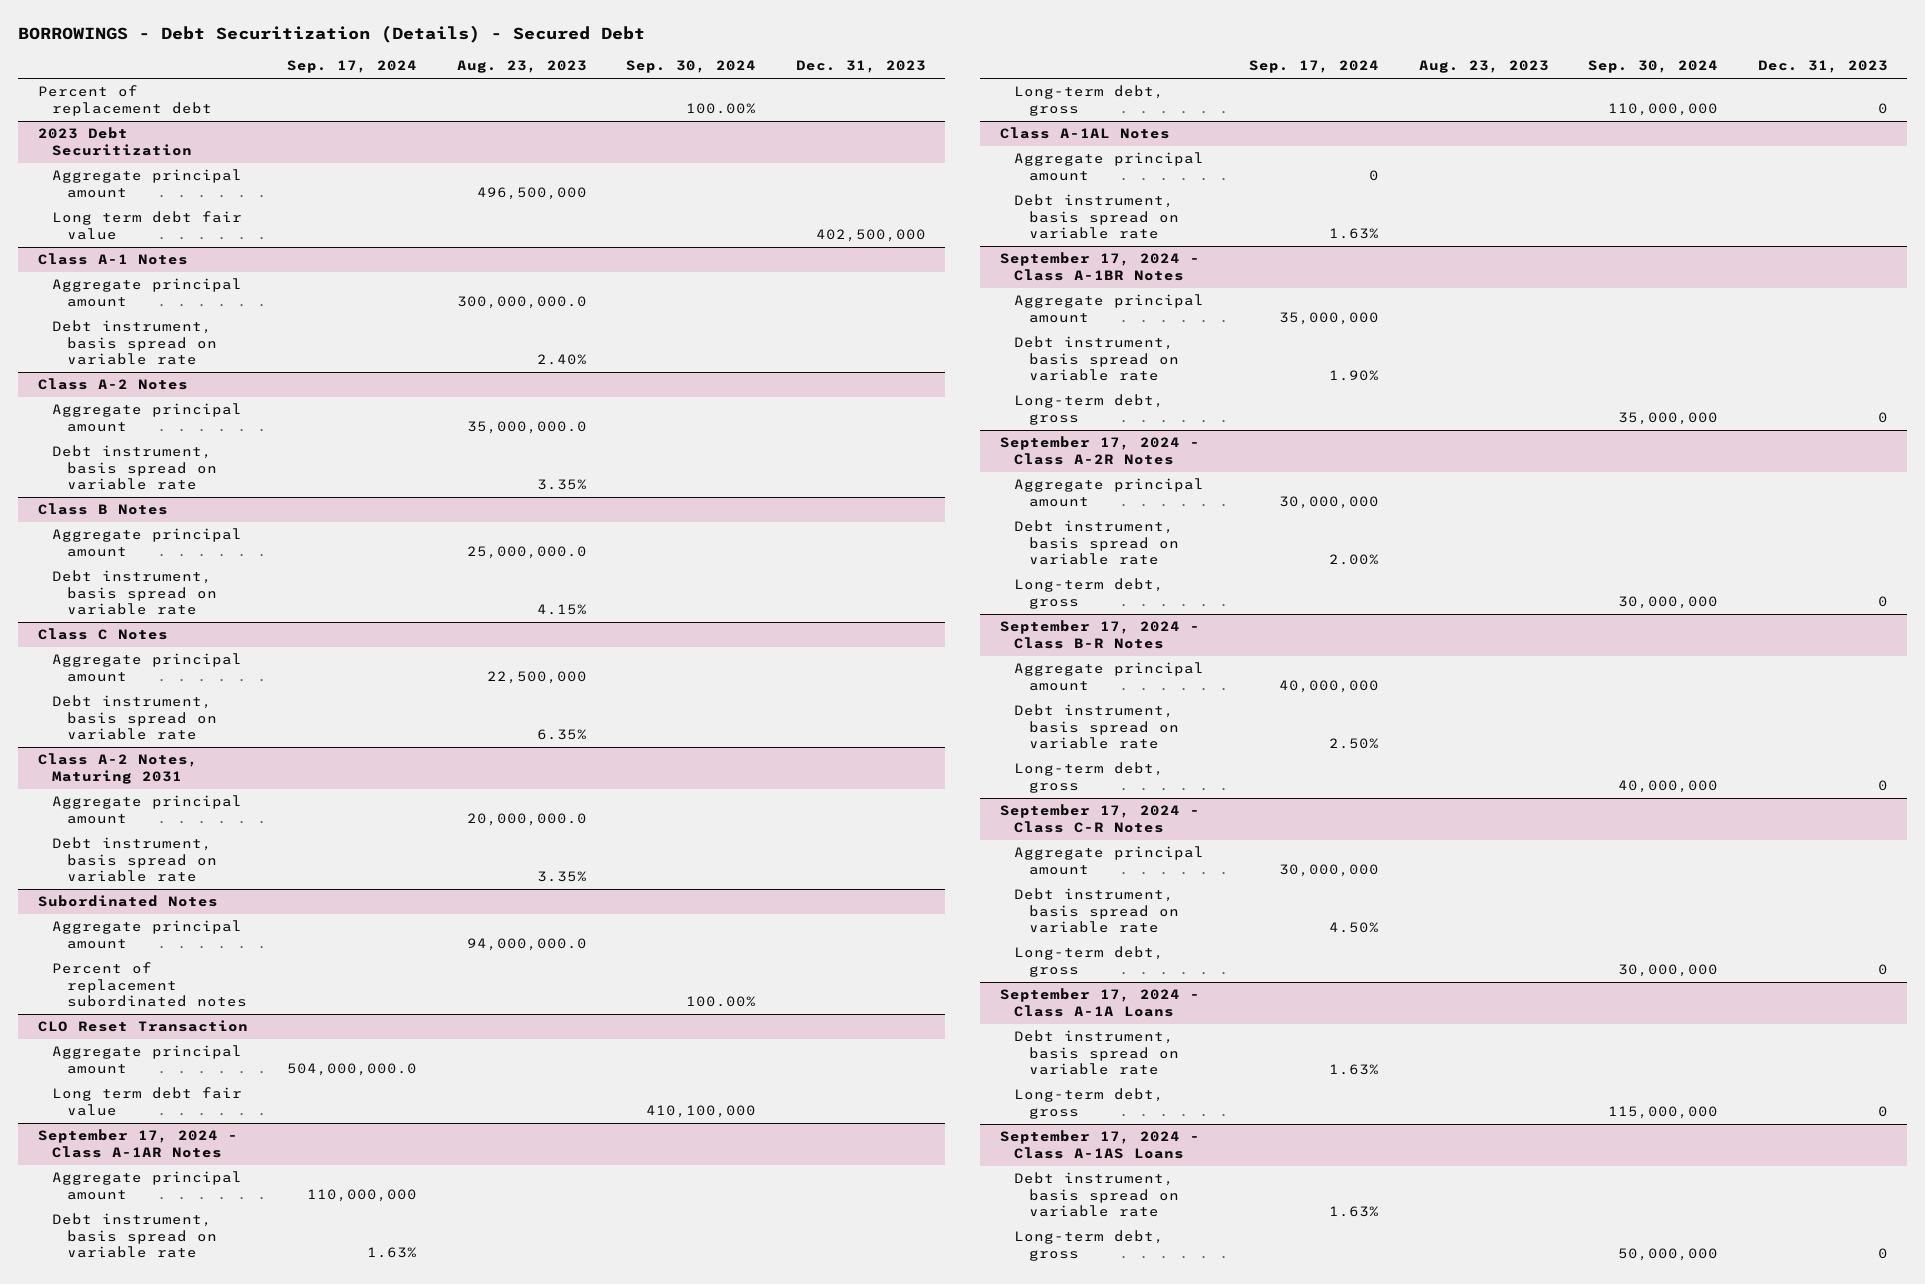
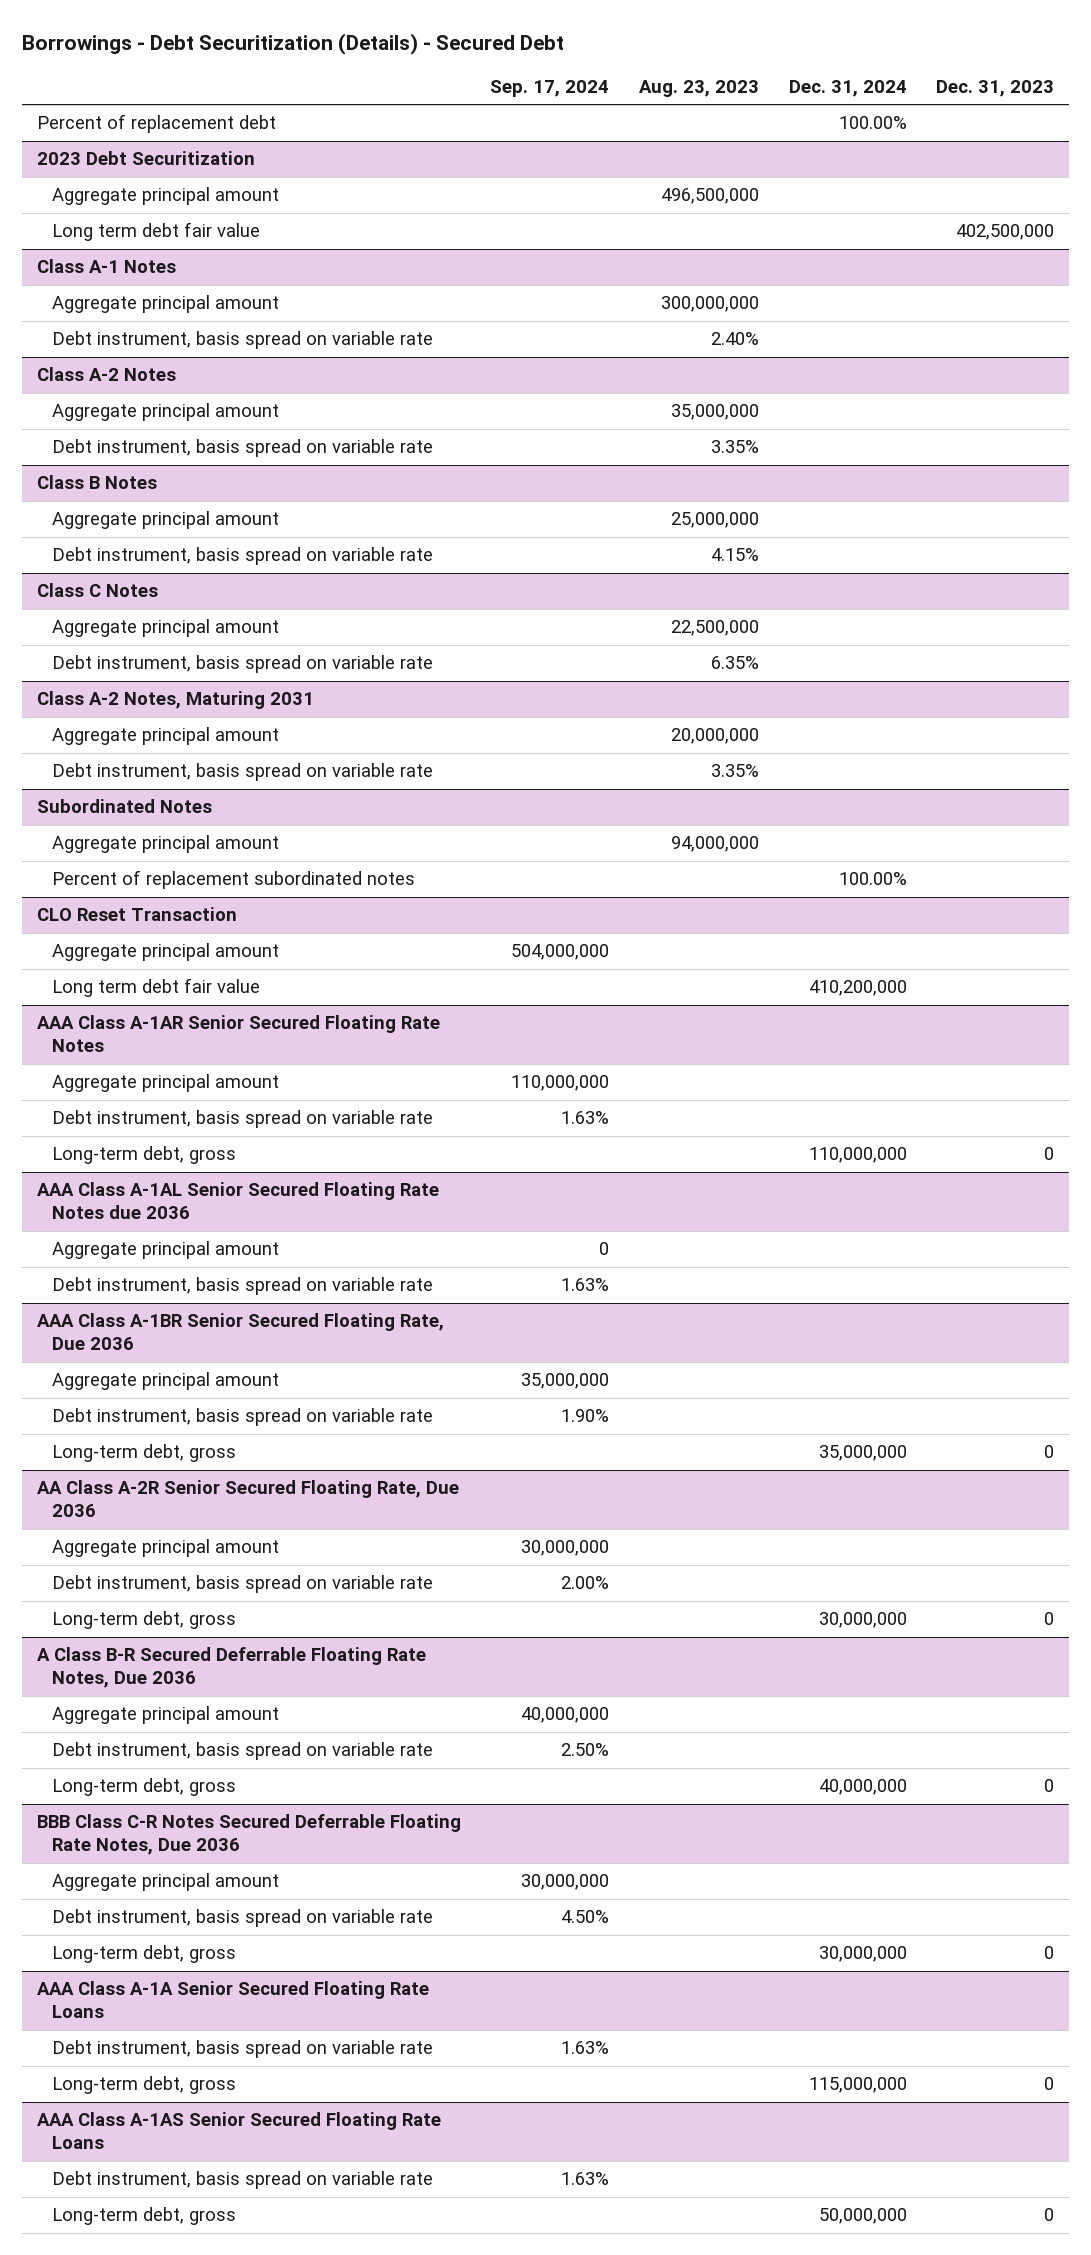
[17,25,645,44] BORROWINGS - Debt Securitization (Details) - Secured Debt -> [21,33,564,56] Borrowings - Debt Securitization (Details) - Secured Debt
[626,60,757,74] Sep. 30, 2024 -> none
none -> [788,79,907,97] Dec. 31, 2024
[456,295,587,309] 300,000,000.0 -> [660,296,759,313] 300,000,000
[466,420,587,434] 35,000,000.0 -> [670,404,759,421] 35,000,000
[466,545,587,559] 25,000,000.0 -> [670,512,759,529] 25,000,000
[466,812,587,826] 20,000,000.0 -> [670,728,759,745] 20,000,000
[466,937,587,951] 94,000,000.0 -> [670,836,759,853] 94,000,000
[287,1062,418,1076] 504,000,000.0 -> [511,944,610,961] 504,000,000
[37,1129,238,1158] September 17, 2024 - Class A-1AR Notes -> [36,1015,440,1053] AAA Class A-1AR Senior Secured Floating Rate Notes
[999,127,1170,140] Class A-1AL Notes -> [36,1182,439,1220] AAA Class A-1AL Senior Secured Floating Rate Notes due 2036
[999,252,1200,281] September 17, 2024 - Class A-1BR Notes -> [36,1313,444,1351] AAA Class A-1BR Senior Secured Floating Rate, Due 2036
[999,436,1200,465] September 17, 2024 - Class A-2R Notes -> [36,1480,459,1518] AA Class A-2R Senior Secured Floating Rate, Due 2036
[999,620,1200,649] September 17, 2024 - Class B-R Notes -> [36,1647,426,1689] A Class B-R Secured Deferrable Floating Rate Notes, Due 2036
[999,804,1200,833] September 17, 2024 - Class C-R Notes -> [36,1814,461,1856] BBB Class C-R Notes Secured Deferrable Floating Rate Notes, Due 2036
[999,988,1200,1017] September 17, 2024 - Class A-1A Loans -> [36,1981,429,2019] AAA Class A-1A Senior Secured Floating Rate Loans
[999,1130,1200,1159] September 17, 2024 - Class A-1AS Loans -> [36,2112,441,2150] AAA Class A-1AS Senior Secured Floating Rate Loans

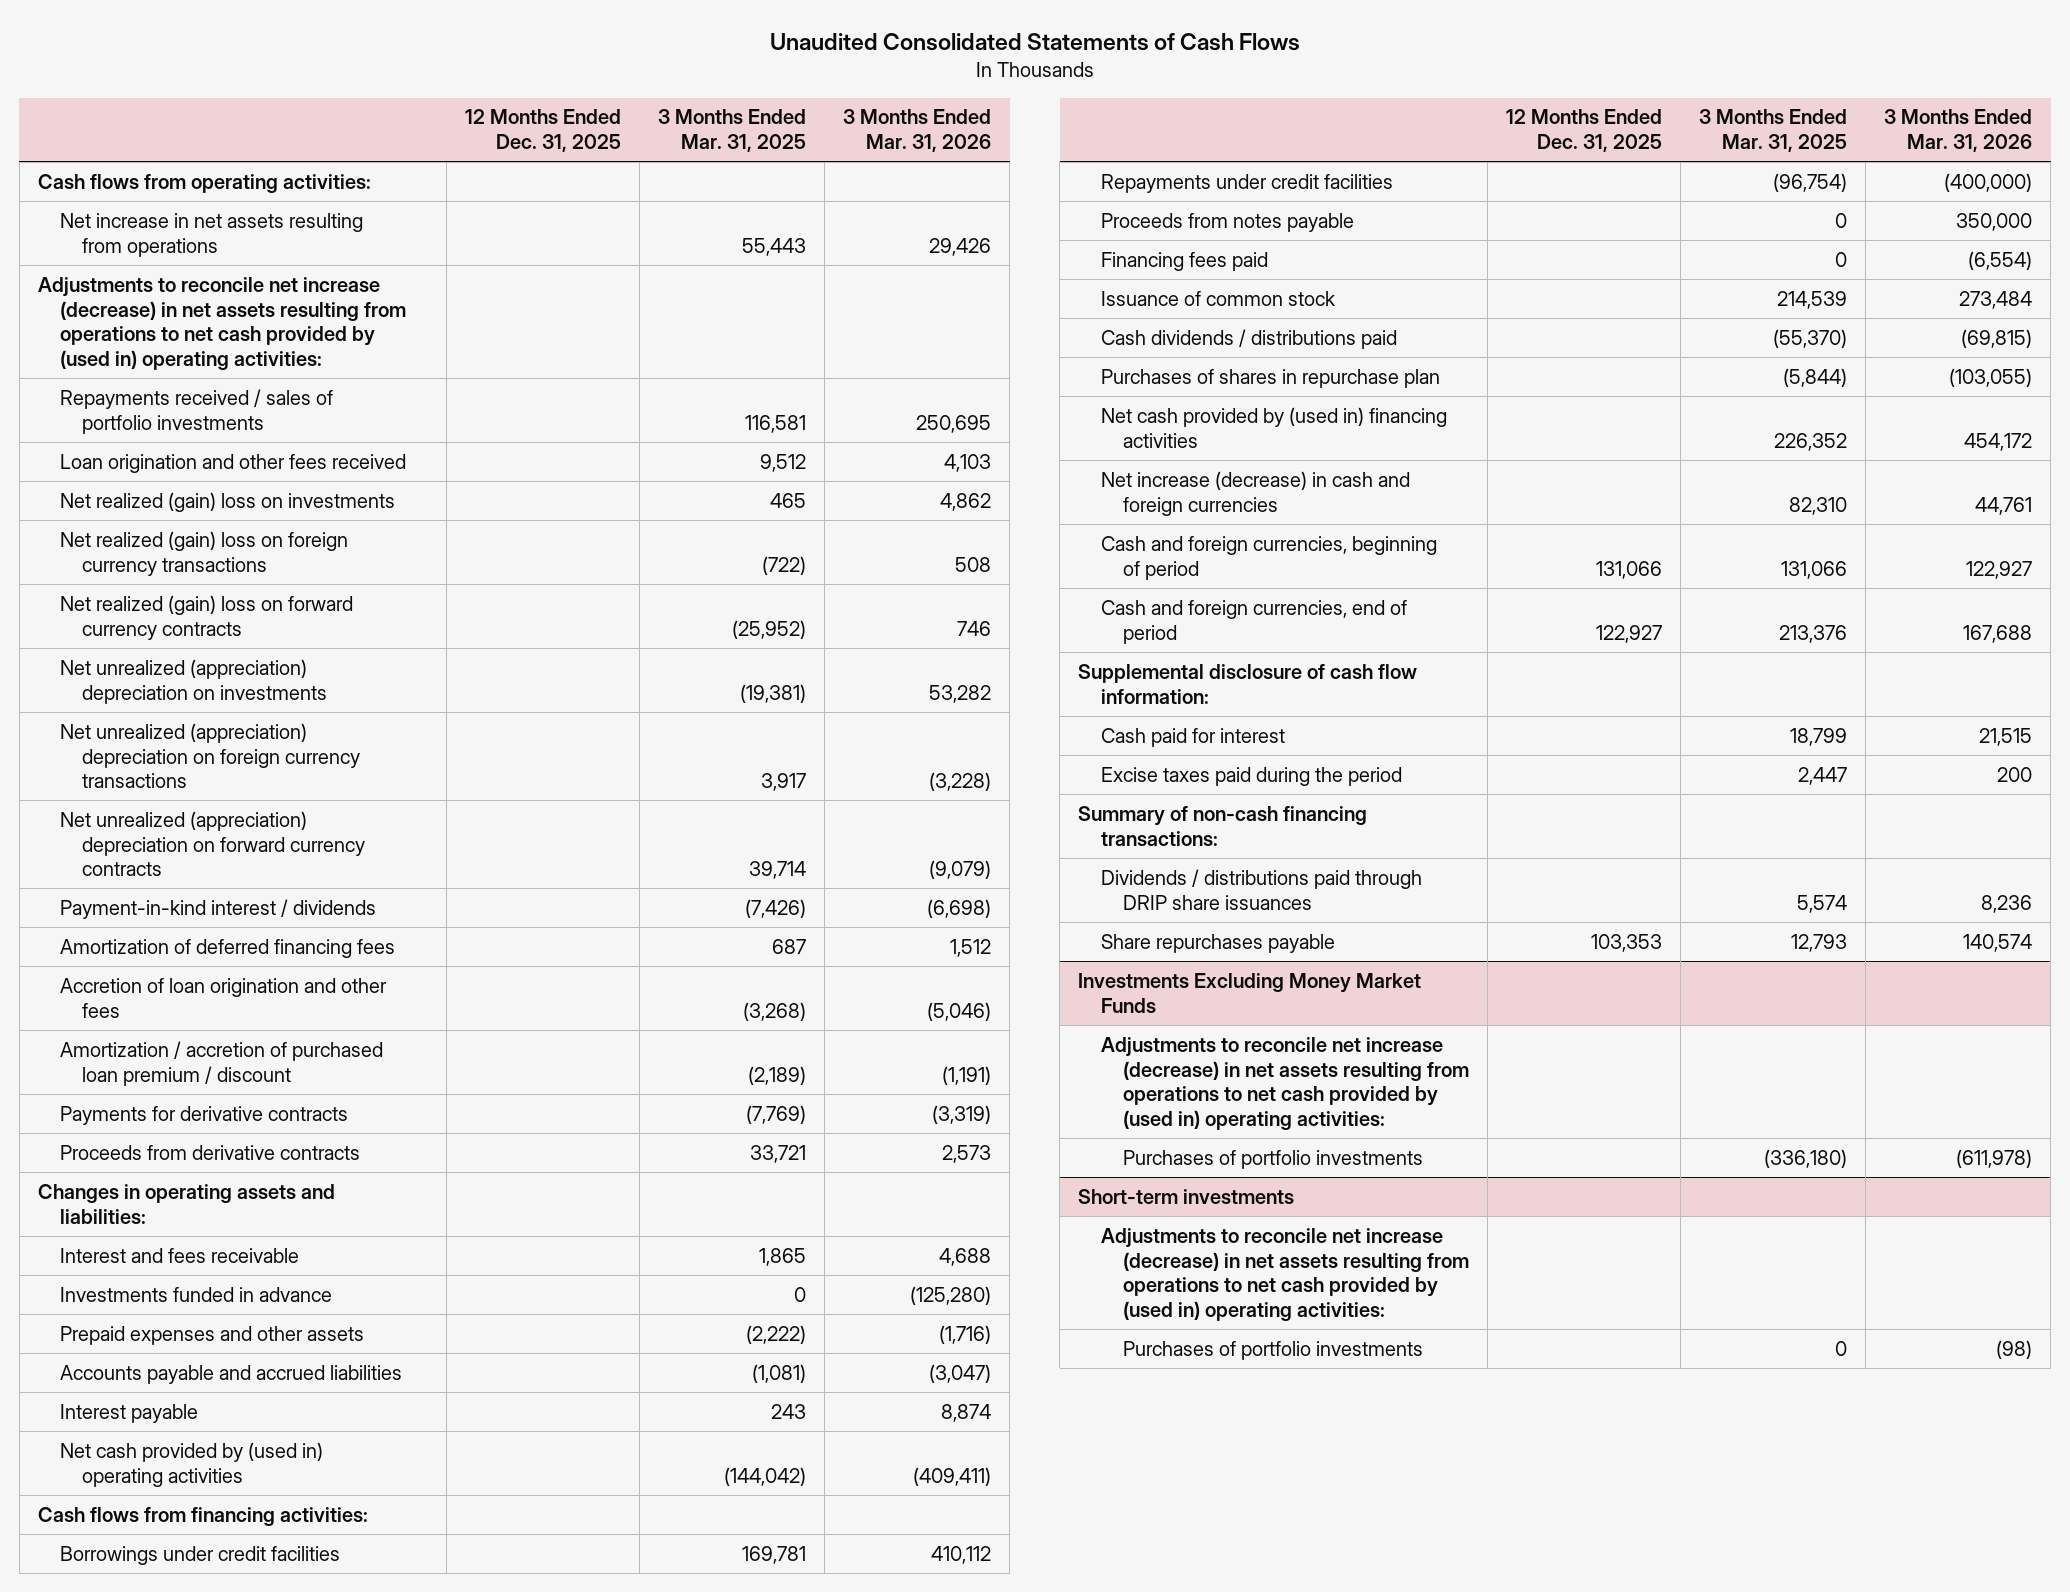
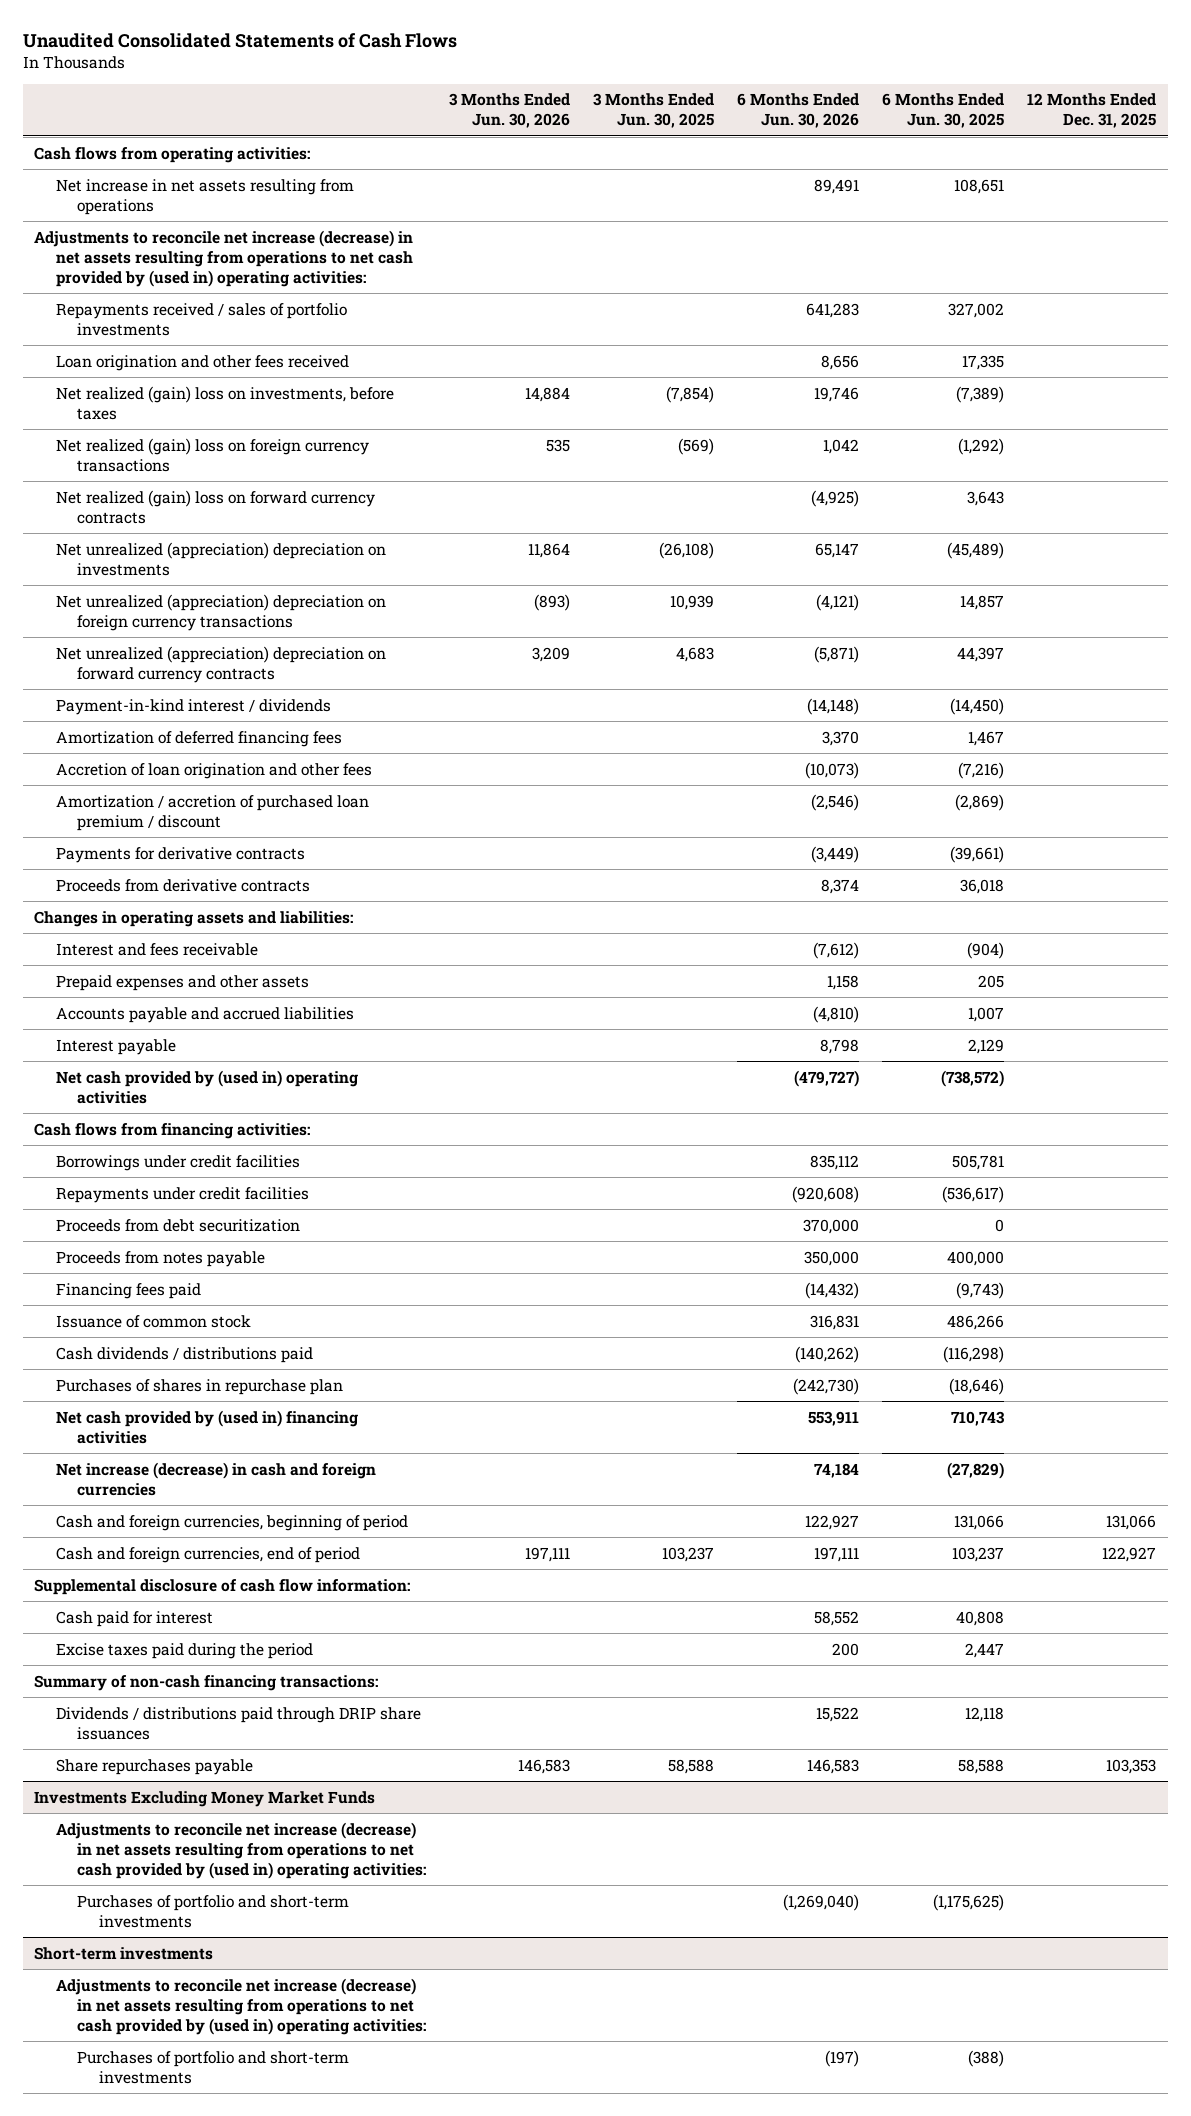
[658,109,807,153] 3 Months Ended Mar. 31, 2025 -> none
[843,109,992,153] 3 Months Ended Mar. 31, 2026 -> none
none -> [449,93,571,129] 3 Months Ended Jun. 30, 2026
none -> [593,93,715,129] 3 Months Ended Jun. 30, 2025
none -> [737,93,860,129] 6 Months Ended Jun. 30, 2026
none -> [882,93,1005,129] 6 Months Ended Jun. 30, 2025
[59,491,395,512] Net realized (gain) loss on investments -> [55,385,394,420] Net realized (gain) loss on investments, before taxes
[59,1286,332,1302] Investments funded in advance -> none
none -> [55,1218,300,1232] Proceeds from debt securitization
[1123,1149,1424,1169] Purchases of portfolio investments -> [77,1894,350,1928] Purchases of portfolio and short-term investments
[1123,1340,1424,1360] Purchases of portfolio investments -> [77,2050,350,2084] Purchases of portfolio and short-term investments

